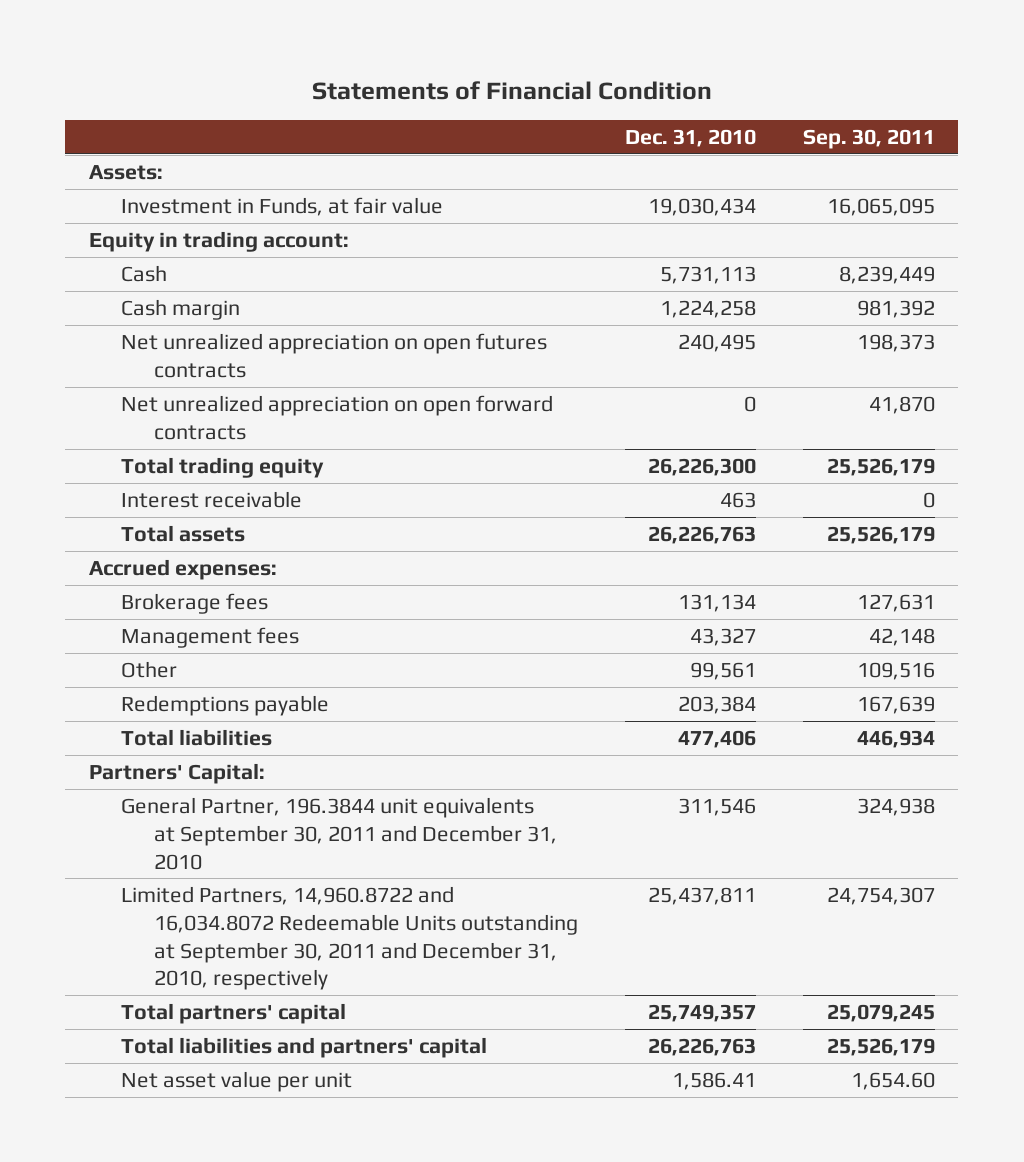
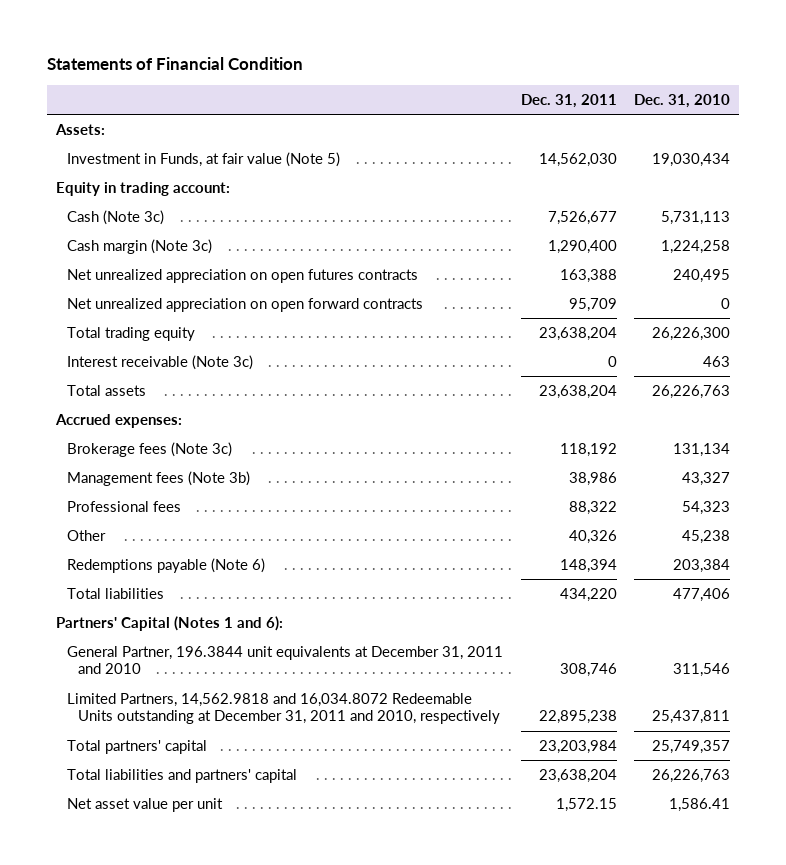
[803,128,936,149] Sep. 30, 2011 -> none
none -> [520,93,617,108] Dec. 31, 2011
[121,196,444,216] Investment in Funds, at fair value -> [67,151,341,167] Investment in Funds, at fair value (Note 5)
[121,264,168,282] Cash -> [67,209,165,225] Cash (Note 3c)
[121,298,241,320] Cash margin -> [67,238,213,254] Cash margin (Note 3c)
[121,490,303,508] Interest receivable -> [67,354,254,370] Interest receivable (Note 3c)
[121,592,269,614] Brokerage fees -> [67,441,233,457] Brokerage fees (Note 3c)
[121,626,300,648] Management fees -> [67,470,251,486] Management fees (Note 3b)
none -> [67,500,182,512] Professional fees
[690,661,757,680] 99,561 -> [682,529,731,544] 45,238
[121,694,330,716] Redemptions payable -> [67,557,266,573] Redemptions payable (Note 6)
[88,762,265,784] Partners' Capital: -> [56,615,284,631] Partners' Capital (Notes 1 and 6):
[121,796,558,870] General Partner, 196.3844 unit equivalents at September 30, 2011 and December 31, 2010 -> [67,645,504,675] General Partner, 196.3844 unit equivalents at December 31, 2011 and 2010
[121,885,579,991] Limited Partners, 14,960.8722 and 16,034.8072 Redeemable Units outstanding at September 30, 2011 and December 31, 2010, respectively -> [67,692,501,725] Limited Partners, 14,562.9818 and 16,034.8072 Redeemable Units outstanding at December 31, 2011 and 2010, respectively

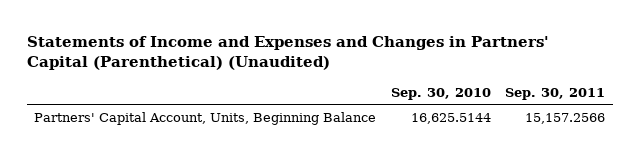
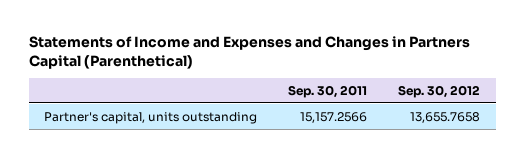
[26,35,549,70] Statements of Income and Expenses and Changes in Partners' Capital (Parenthetical) (Unaudited) -> [28,36,470,70] Statements of Income and Expenses and Changes in Partners Capital (Parenthetical)
[390,87,491,100] Sep. 30, 2010 -> none
none -> [398,84,481,98] Sep. 30, 2012
[33,111,376,125] Partners' Capital Account, Units, Beginning Balance -> [44,111,258,124] Partner's capital, units outstanding

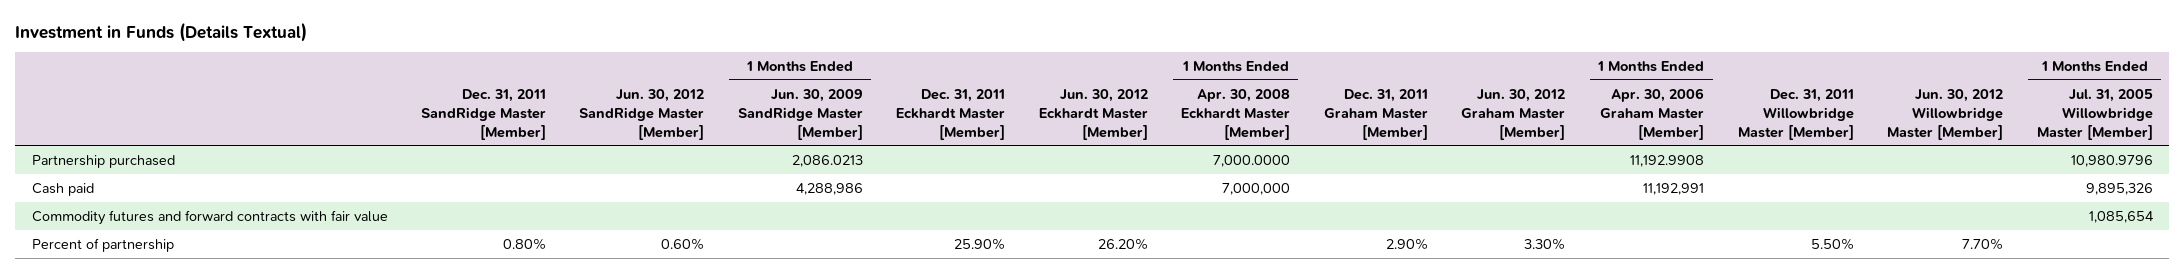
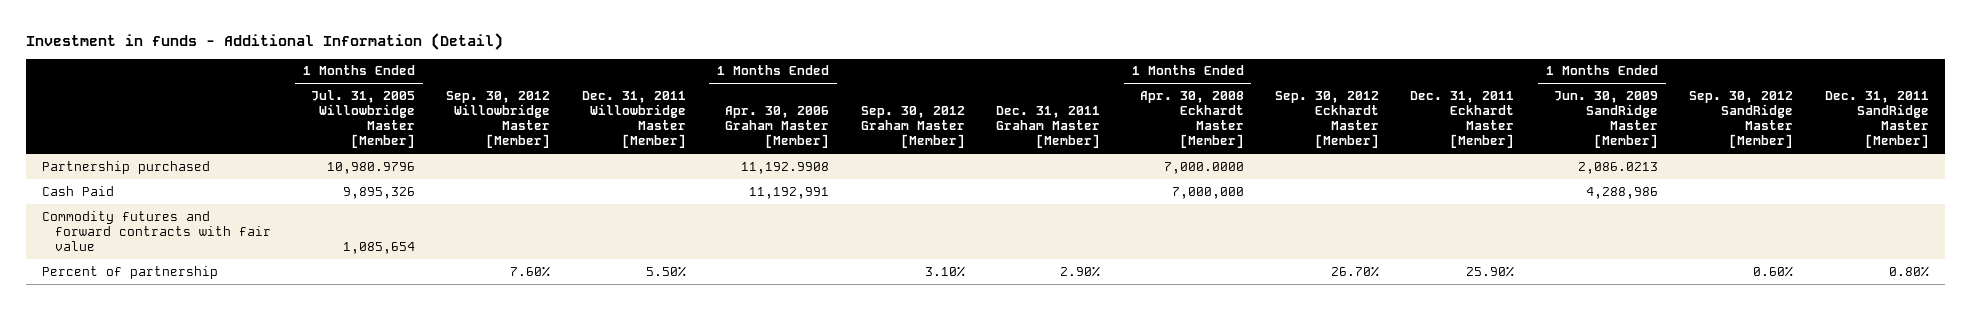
[14,21,307,42] Investment in Funds (Details Textual) -> [26,32,504,50] Investment in funds - Additional Information (Detail)
[579,88,705,140] Jun. 30, 2012 SandRidge Master [Member] -> none
[1038,88,1148,140] Jun. 30, 2012 Eckhardt Master [Member] -> none
[1460,88,1565,140] Jun. 30, 2012 Graham Master [Member] -> none
[1887,88,2004,140] Jun. 30, 2012 Willowbridge Master [Member] -> none
none -> [446,90,551,149] Sep. 30, 2012 Willowbridge Master [Member]
none -> [860,105,965,149] Sep. 30, 2012 Graham Master [Member]
none -> [1274,90,1379,149] Sep. 30, 2012 Eckhardt Master [Member]
none -> [1689,90,1794,149] Sep. 30, 2012 SandRidge Master [Member]
[31,182,94,196] Cash paid -> [42,185,115,196] Cash Paid

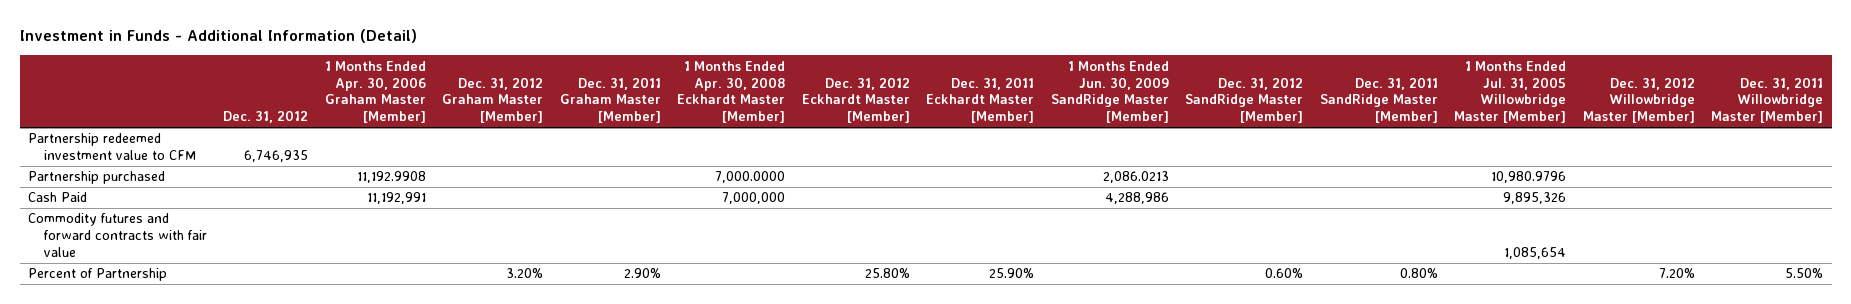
[26,32,504,50] Investment in funds - Additional Information (Detail) -> [19,29,417,44] Investment in Funds - Additional Information (Detail)
[446,90,551,149] Sep. 30, 2012 Willowbridge Master [Member] -> none
[860,105,965,149] Sep. 30, 2012 Graham Master [Member] -> none
[1274,90,1379,149] Sep. 30, 2012 Eckhardt Master [Member] -> none
[1689,90,1794,149] Sep. 30, 2012 SandRidge Master [Member] -> none
none -> [223,110,309,124] Dec. 31, 2012
none -> [442,76,544,124] Dec. 31, 2012 Graham Master [Member]
none -> [801,76,910,124] Dec. 31, 2012 Eckhardt Master [Member]
none -> [1185,76,1304,124] Dec. 31, 2012 SandRidge Master [Member]
none -> [1582,76,1695,124] Dec. 31, 2012 Willowbridge Master [Member]
none -> [27,133,196,161] Partnership redeemed investment value to CFM
[42,265,219,279] Percent of partnership -> [27,268,167,282] Percent of Partnership

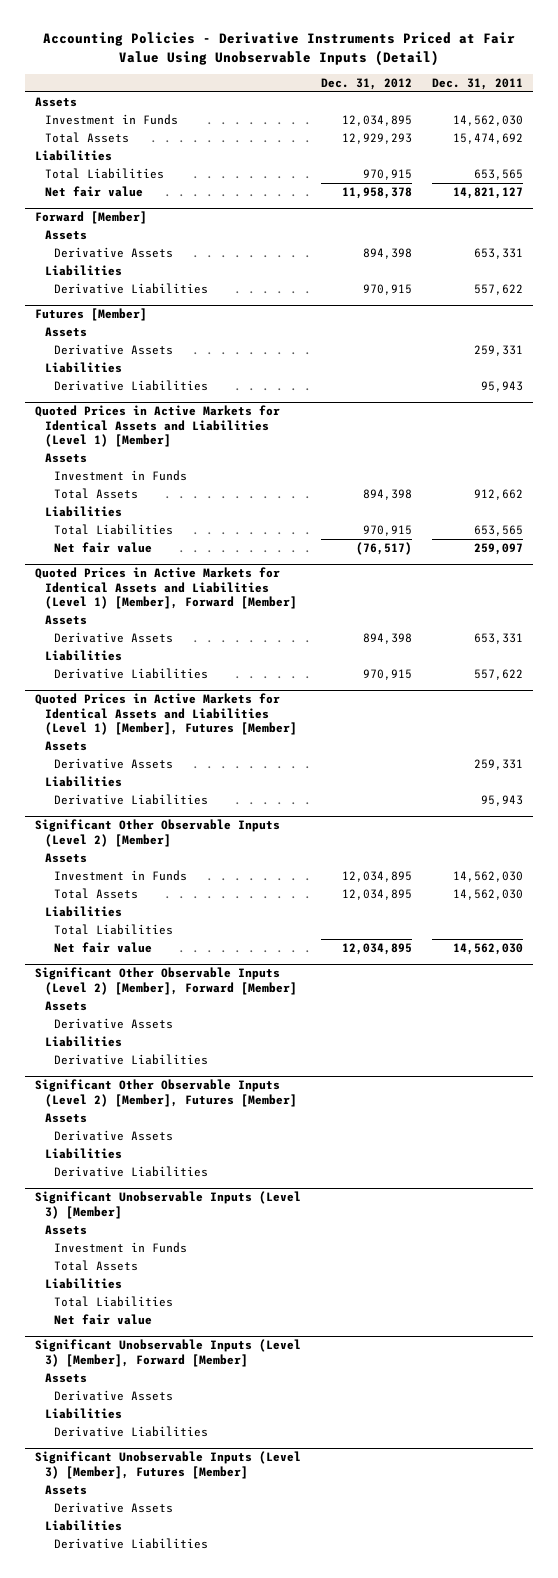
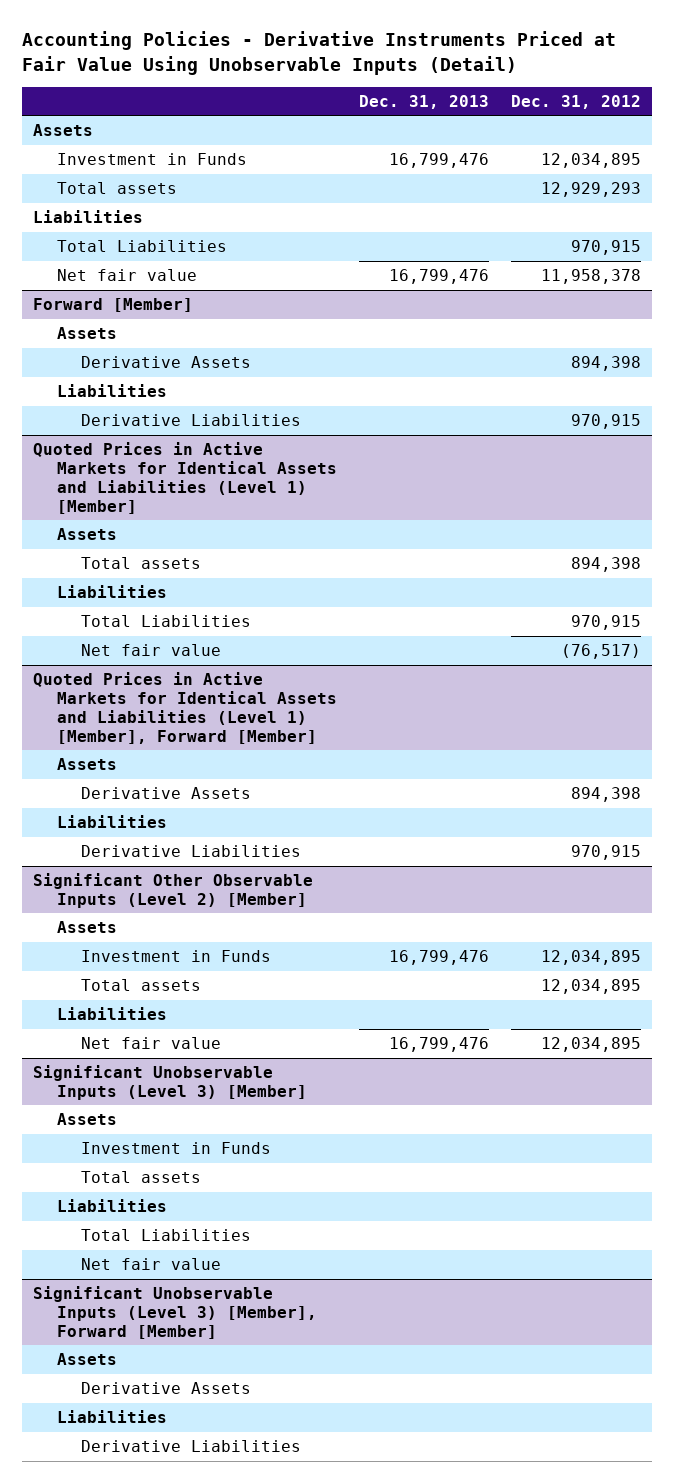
[431,77,523,90] Dec. 31, 2011 -> none
none -> [358,94,489,109] Dec. 31, 2013
[44,132,129,144] Total Assets -> [56,182,177,195] Total assets
[34,308,147,322] Futures [Member] -> none
[44,327,87,338] Assets -> none
[54,344,174,356] Derivative Assets -> none
[44,362,122,374] Liabilities -> none
[54,380,209,392] Derivative Liabilities -> none
[54,470,188,482] Investment in Funds -> none
[54,488,139,500] Total Assets -> [80,557,201,570] Total assets
[34,693,297,736] Quoted Prices in Active Markets for Identical Assets and Liabilities (Level 1) [Member], Futures [Member] -> none
[44,741,87,752] Assets -> none
[54,758,174,770] Derivative Assets -> none
[44,776,122,788] Liabilities -> none
[54,794,209,806] Derivative Liabilities -> none
[54,888,139,900] Total Assets -> [80,979,201,992] Total assets
[54,924,174,936] Total Liabilities -> none
[34,967,297,995] Significant Other Observable Inputs (Level 2) [Member], Forward [Member] -> none
[44,1001,87,1012] Assets -> none
[54,1018,174,1030] Derivative Assets -> none
[44,1036,122,1048] Liabilities -> none
[54,1054,209,1066] Derivative Liabilities -> none
[34,1079,297,1107] Significant Other Observable Inputs (Level 2) [Member], Futures [Member] -> none
[44,1113,87,1124] Assets -> none
[54,1130,174,1142] Derivative Assets -> none
[44,1148,122,1160] Liabilities -> none
[54,1166,209,1178] Derivative Liabilities -> none
[54,1260,139,1272] Total Assets -> [80,1171,201,1184] Total assets
[34,1451,301,1479] Significant Unobservable Inputs (Level 3) [Member], Futures [Member] -> none
[44,1485,87,1496] Assets -> none
[54,1502,174,1514] Derivative Assets -> none
[44,1520,122,1532] Liabilities -> none
[54,1538,209,1550] Derivative Liabilities -> none

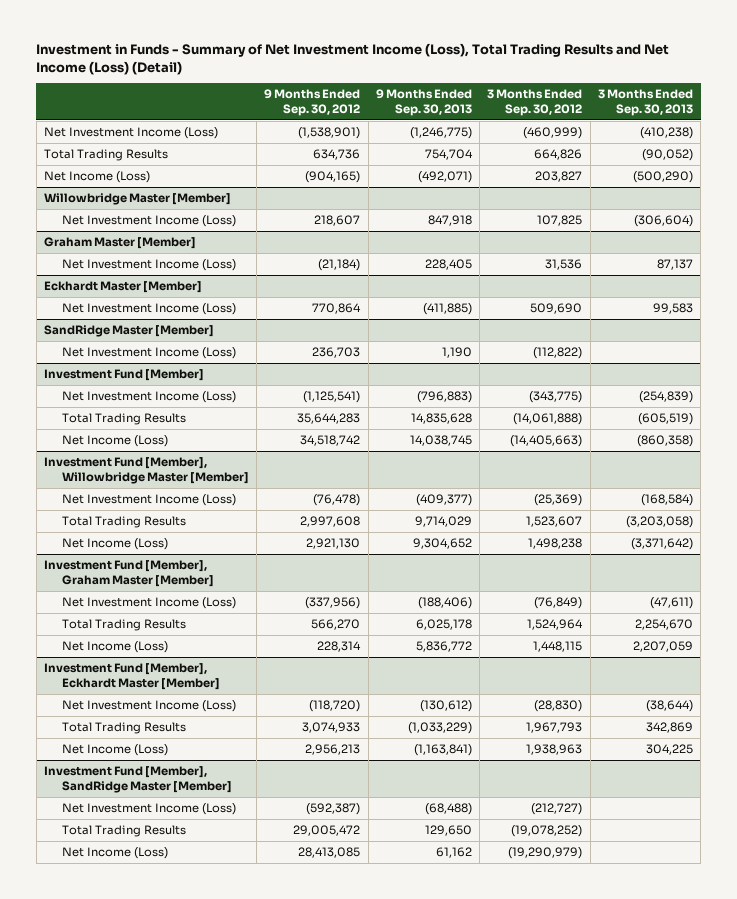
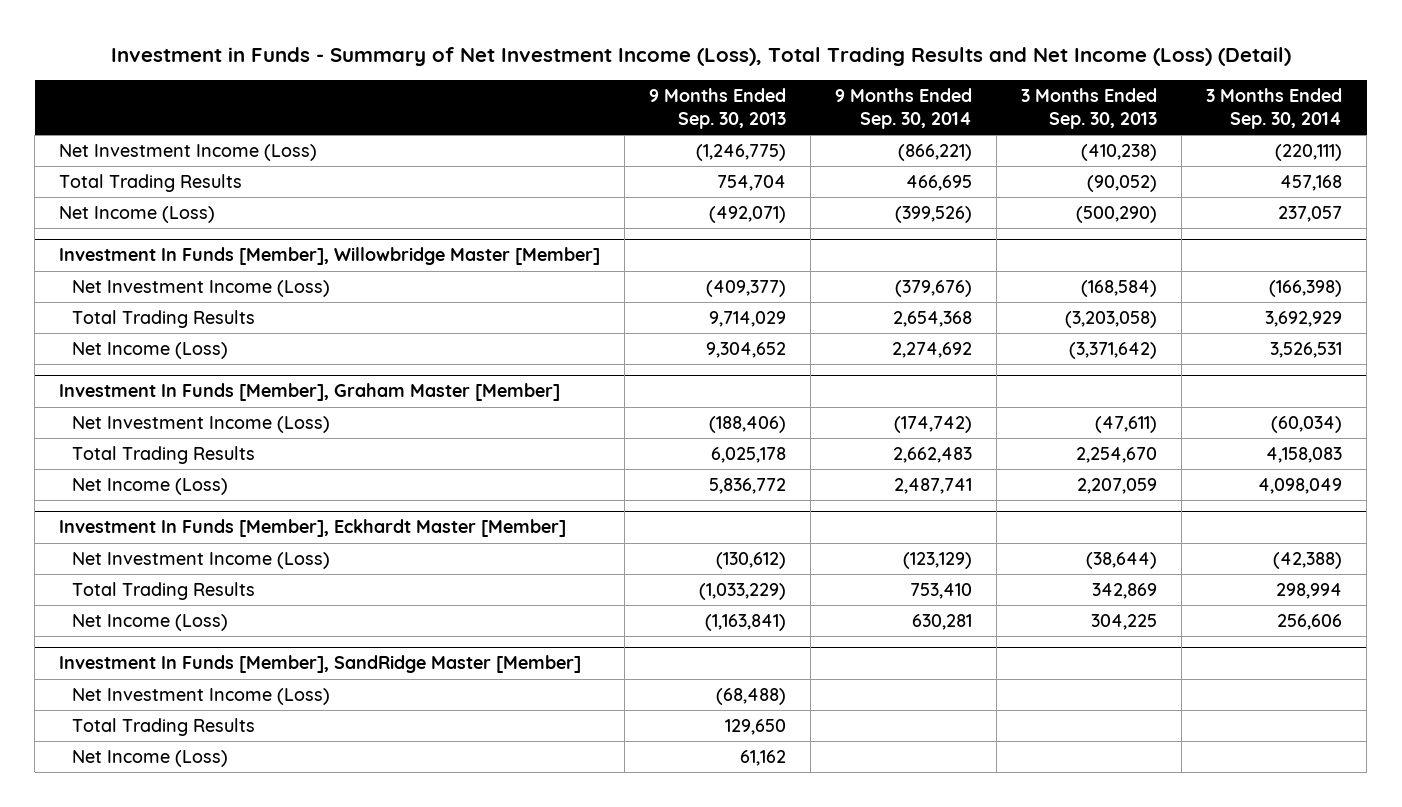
[264,89,361,117] 9 Months Ended Sep. 30, 2012 -> none
[487,89,583,117] 3 Months Ended Sep. 30, 2012 -> none
none -> [835,88,973,129] 9 Months Ended Sep. 30, 2014
none -> [1206,88,1343,129] 3 Months Ended Sep. 30, 2014
[43,193,231,206] Willowbridge Master [Member] -> none
[61,215,236,228] Net Investment Income (Loss) -> none
[43,237,196,250] Graham Master [Member] -> none
[61,259,236,272] Net Investment Income (Loss) -> none
[43,281,202,294] Eckhardt Master [Member] -> none
[61,303,236,316] Net Investment Income (Loss) -> none
[43,325,214,338] SandRidge Master [Member] -> none
[61,347,236,360] Net Investment Income (Loss) -> none
[43,369,204,382] Investment Fund [Member] -> none
[61,391,236,404] Net Investment Income (Loss) -> none
[61,413,186,426] Total Trading Results -> none
[61,435,168,448] Net Income (Loss) -> none
[43,457,249,485] Investment Fund [Member], Willowbridge Master [Member] -> [59,247,601,266] Investment In Funds [Member], Willowbridge Master [Member]
[43,560,214,588] Investment Fund [Member], Graham Master [Member] -> [59,383,561,402] Investment In Funds [Member], Graham Master [Member]
[43,663,220,691] Investment Fund [Member], Eckhardt Master [Member] -> [59,519,567,538] Investment In Funds [Member], Eckhardt Master [Member]
[43,766,232,794] Investment Fund [Member], SandRidge Master [Member] -> [59,655,582,674] Investment In Funds [Member], SandRidge Master [Member]

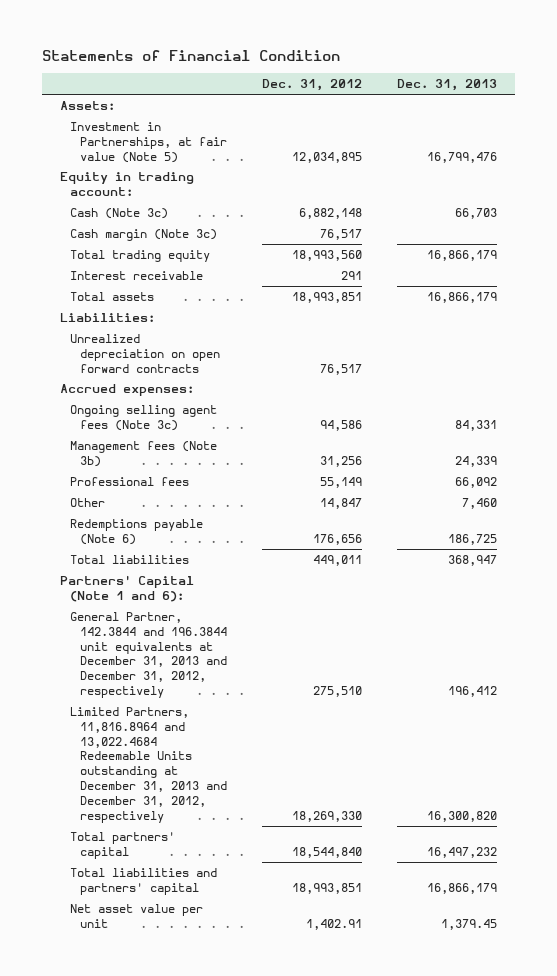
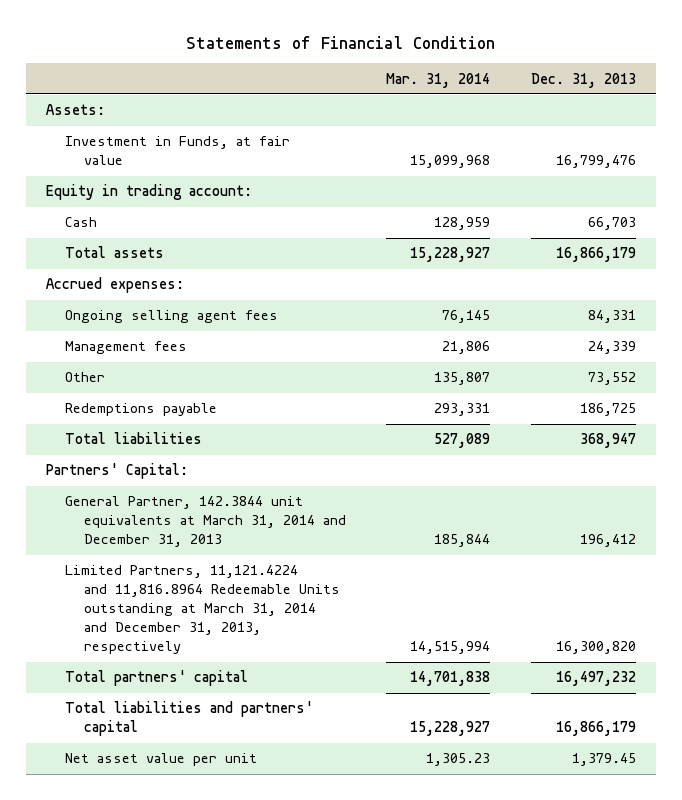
[262,79,363,92] Dec. 31, 2012 -> none
none -> [386,72,491,88] Mar. 31, 2014
[69,122,228,163] Investment in Partnerships, at fair value (Note 5) -> [64,136,290,166] Investment in Funds, at fair value
[69,229,217,242] Cash margin (Note 3c) -> none
[69,250,210,263] Total trading equity -> none
[69,271,203,281] Interest receivable -> none
[69,208,168,220] Cash (Note 3c) -> [64,217,97,228] Cash
[59,313,155,323] Liabilities: -> none
[69,334,221,373] Unrealized depreciation on open forward contracts -> none
[69,477,189,487] Professional fees -> none
[69,405,217,431] Ongoing selling agent fees (Note 3c) -> [64,310,278,324] Ongoing selling agent fees
[69,441,217,467] Management fees (Note 3b) -> [64,341,187,355] Management fees
[462,498,498,510] 7,460 -> [587,372,636,386] 73,552
[69,519,203,545] Redemptions payable (Note 6) -> [64,403,217,417] Redemptions payable
[59,575,194,602] Partners' Capital (Note 1 and 6): -> [45,463,188,480] Partners' Capital:
[69,612,228,699] General Partner, 142.3844 and 196.3844 unit equivalents at December 31, 2013 and December 31, 2012, respectively -> [64,496,346,548] General Partner, 142.3844 unit equivalents at March 31, 2014 and December 31, 2013
[69,707,228,823] Limited Partners, 11,816.8964 and 13,022.4684 Redeemable Units outstanding at December 31, 2013 and December 31, 2012, respectively -> [64,565,340,655] Limited Partners, 11,121.4224 and 11,816.8964 Redeemable Units outstanding at March 31, 2014 and December 31, 2013, respectively

